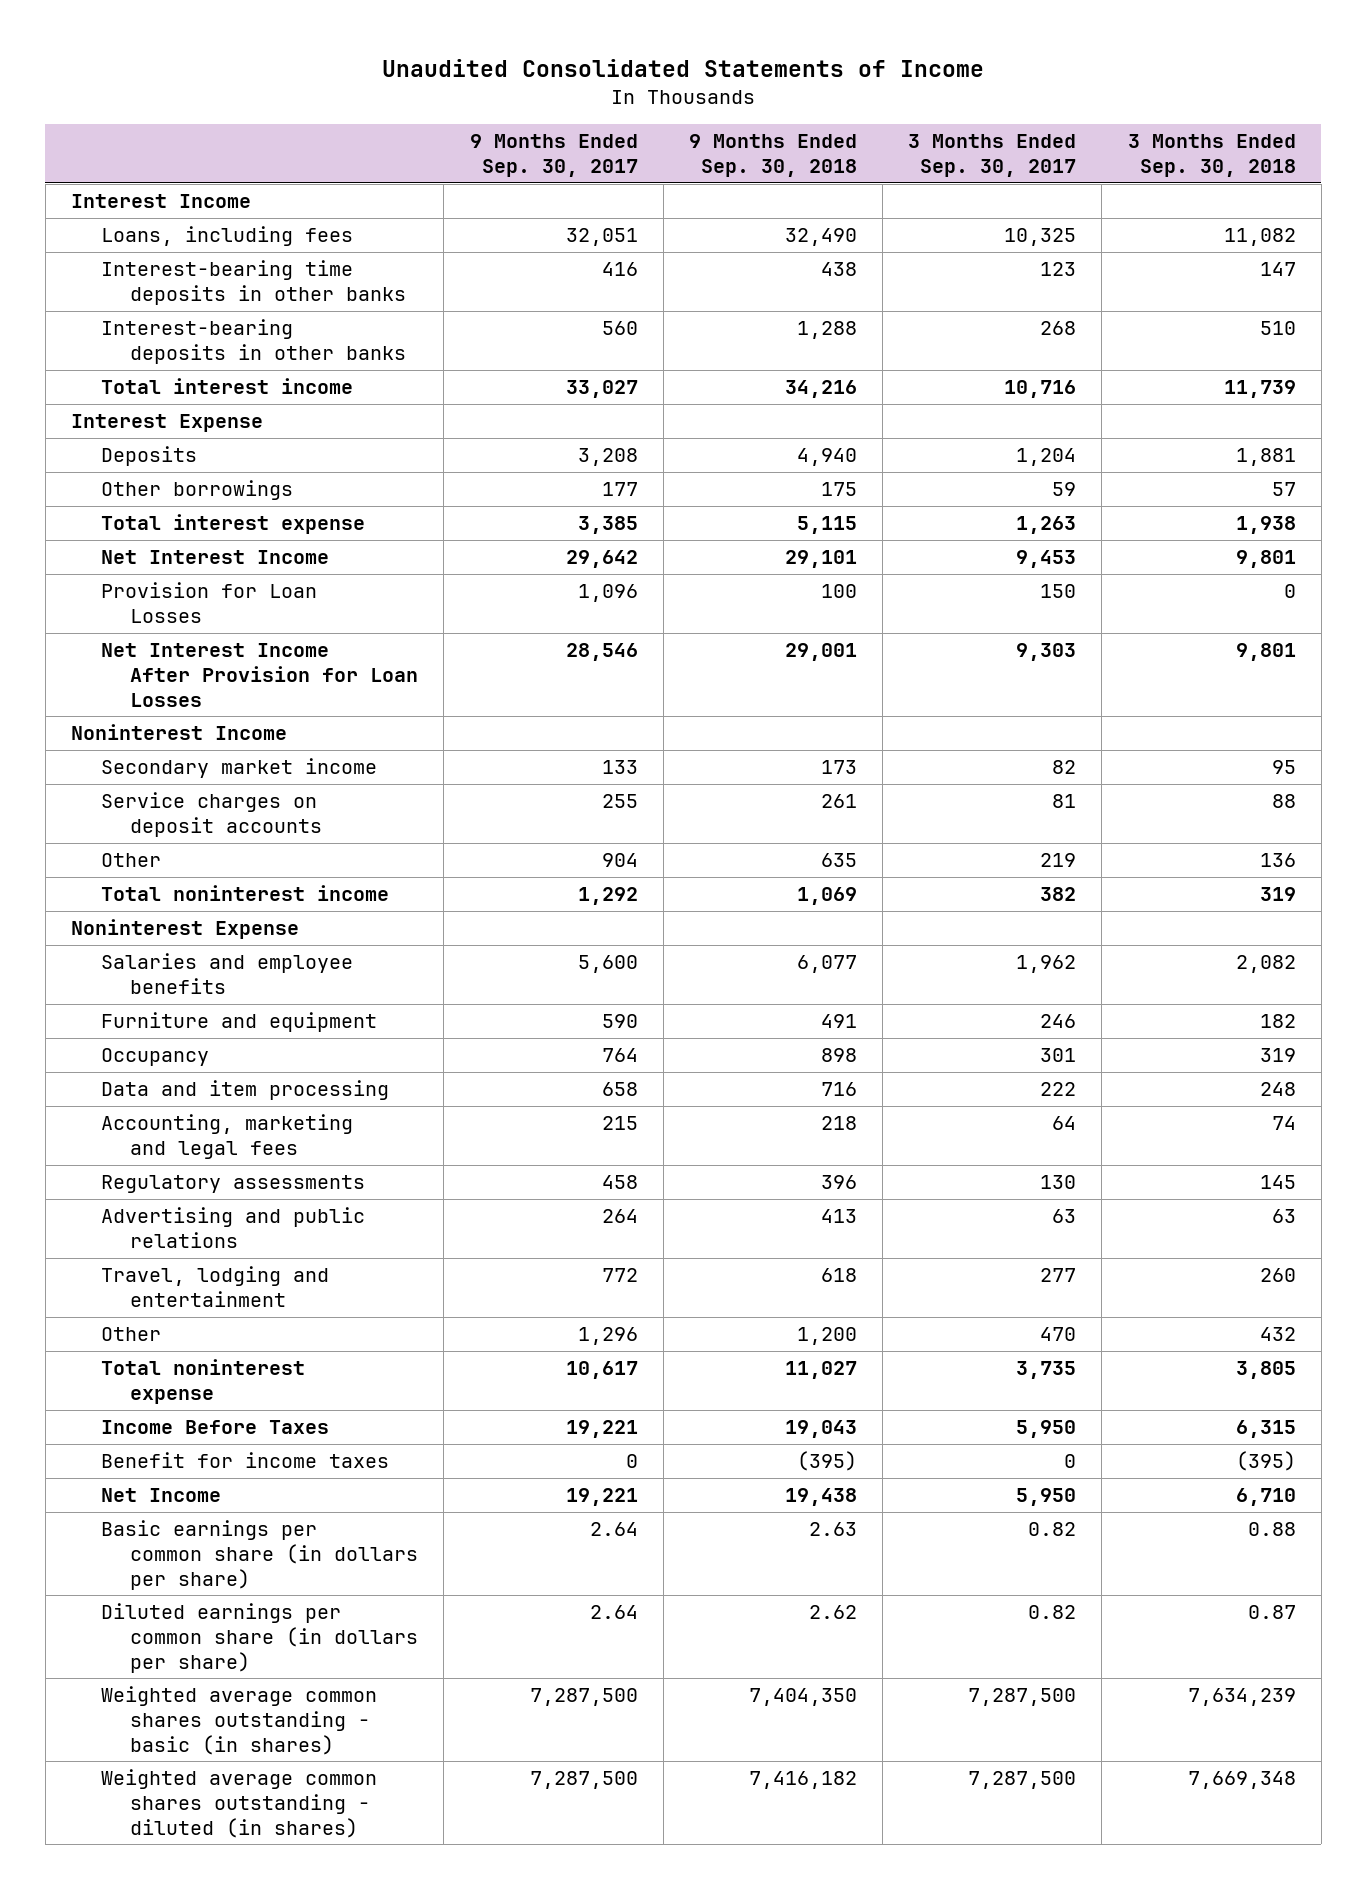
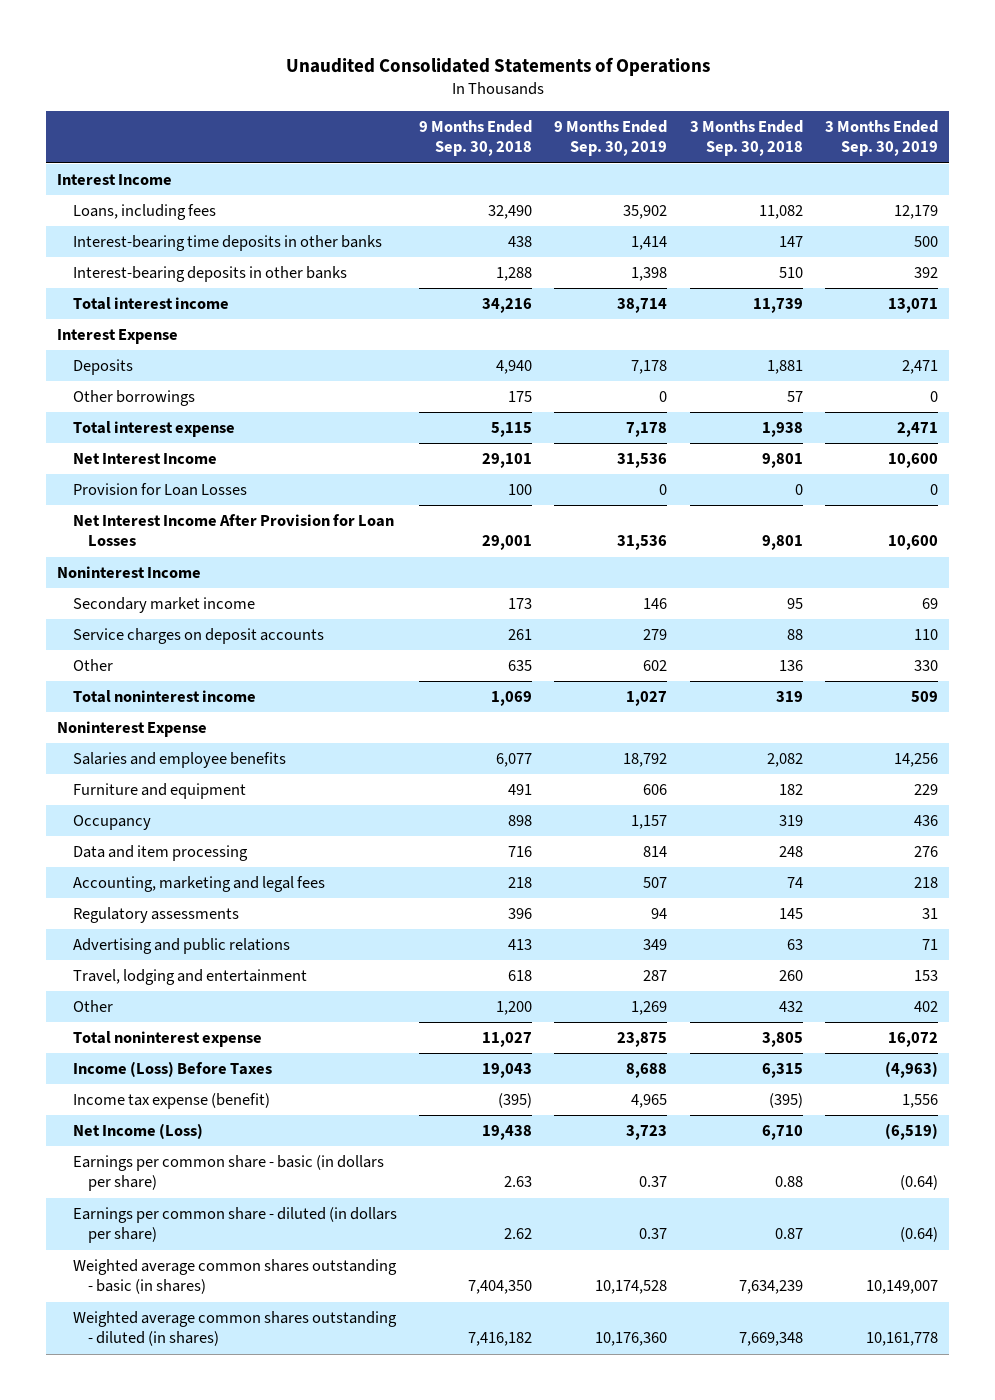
[382,58,985,77] Unaudited Consolidated Statements of Income -> [285,56,710,76] Unaudited Consolidated Statements of Operations
[469,134,638,178] 9 Months Ended Sep. 30, 2017 -> none
[908,134,1077,178] 3 Months Ended Sep. 30, 2017 -> none
none -> [554,120,668,157] 9 Months Ended Sep. 30, 2019
none -> [825,120,939,157] 3 Months Ended Sep. 30, 2019
[100,1420,329,1435] Income Before Taxes -> [72,1061,272,1078] Income (Loss) Before Taxes
[100,1452,389,1469] Benefit for income taxes -> [72,1093,270,1110] Income tax expense (benefit)
[100,1488,221,1503] Net Income -> [72,1123,203,1140] Net Income (Loss)
[100,1520,419,1590] Basic earnings per common share (in dollars per share) -> [72,1155,384,1192] Earnings per common share - basic (in dollars per share)
[100,1603,419,1673] Diluted earnings per common share (in dollars per share) -> [72,1207,397,1244] Earnings per common share - diluted (in dollars per share)

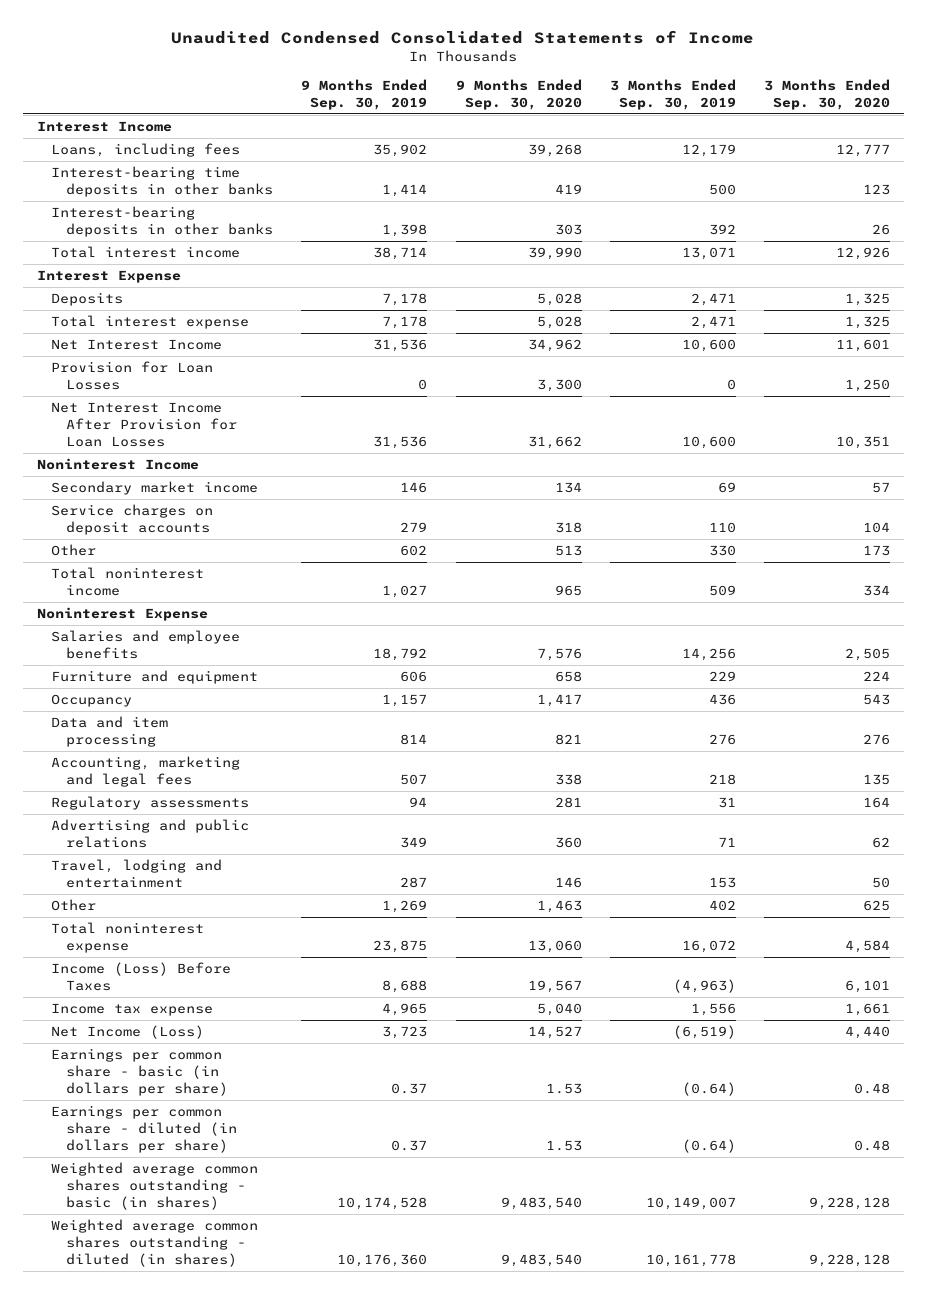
[285,56,710,76] Unaudited Consolidated Statements of Operations -> [171,30,755,45] Unaudited Condensed Consolidated Statements of Income
[418,120,532,157] 9 Months Ended Sep. 30, 2018 -> none
[689,120,803,157] 3 Months Ended Sep. 30, 2018 -> none
none -> [455,79,582,111] 9 Months Ended Sep. 30, 2020
none -> [764,79,891,111] 3 Months Ended Sep. 30, 2020
[72,390,195,407] Other borrowings -> none
[72,1093,270,1110] Income tax expense (benefit) -> [51,1002,214,1016] Income tax expense

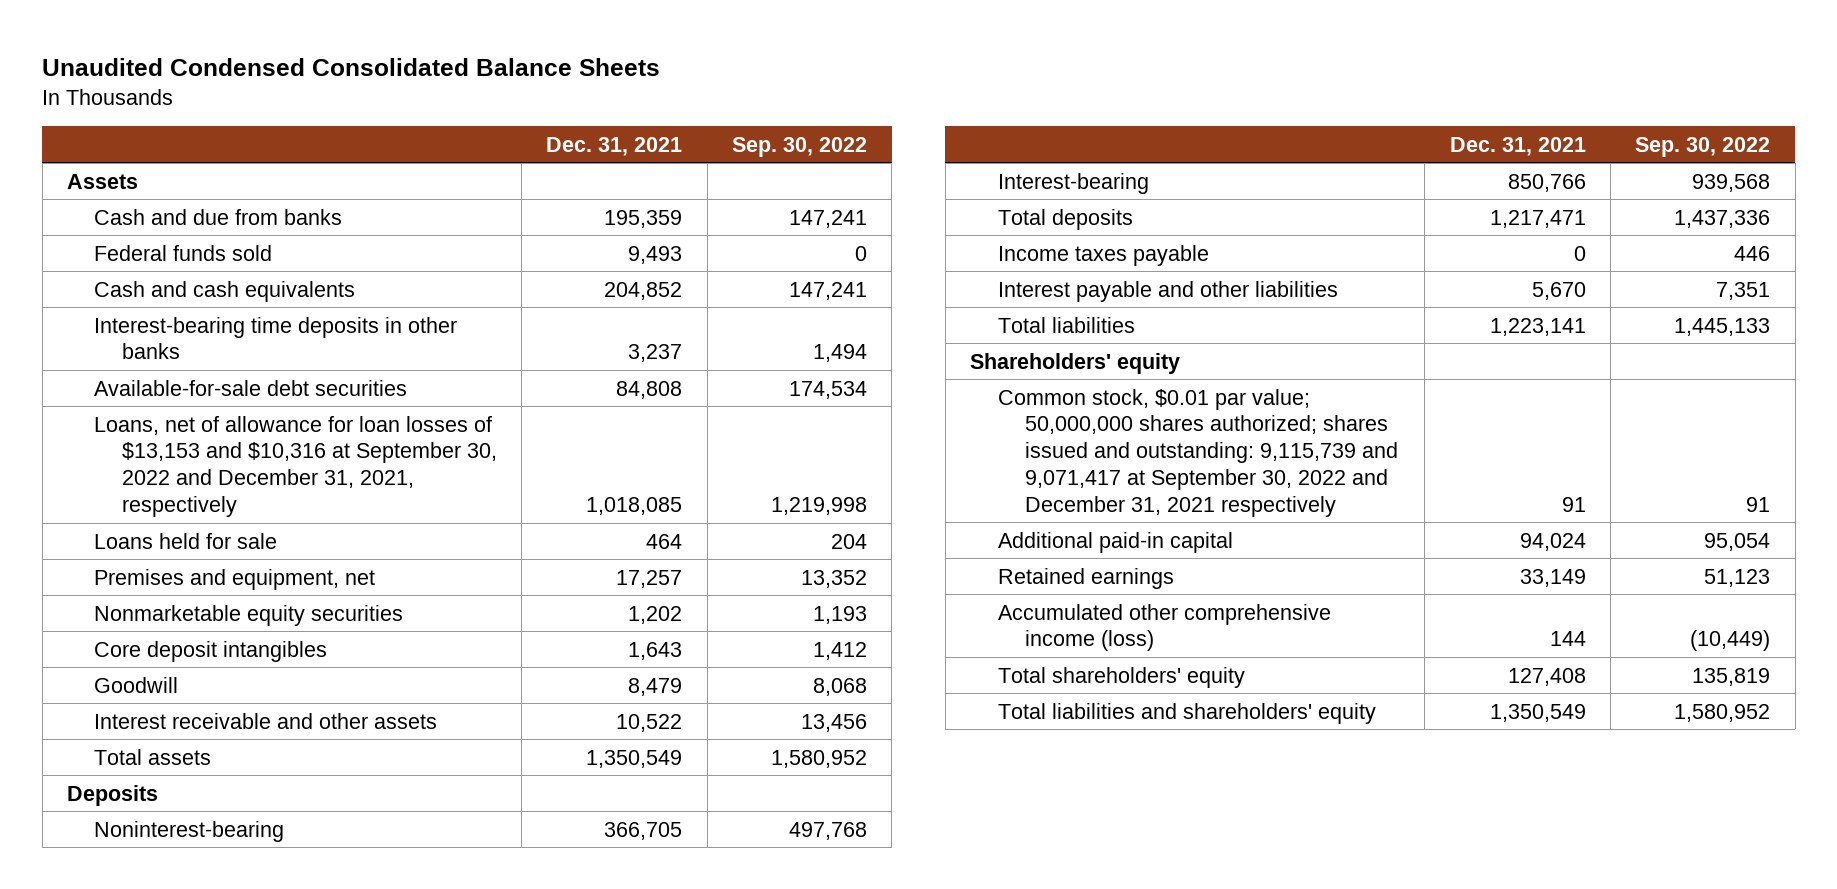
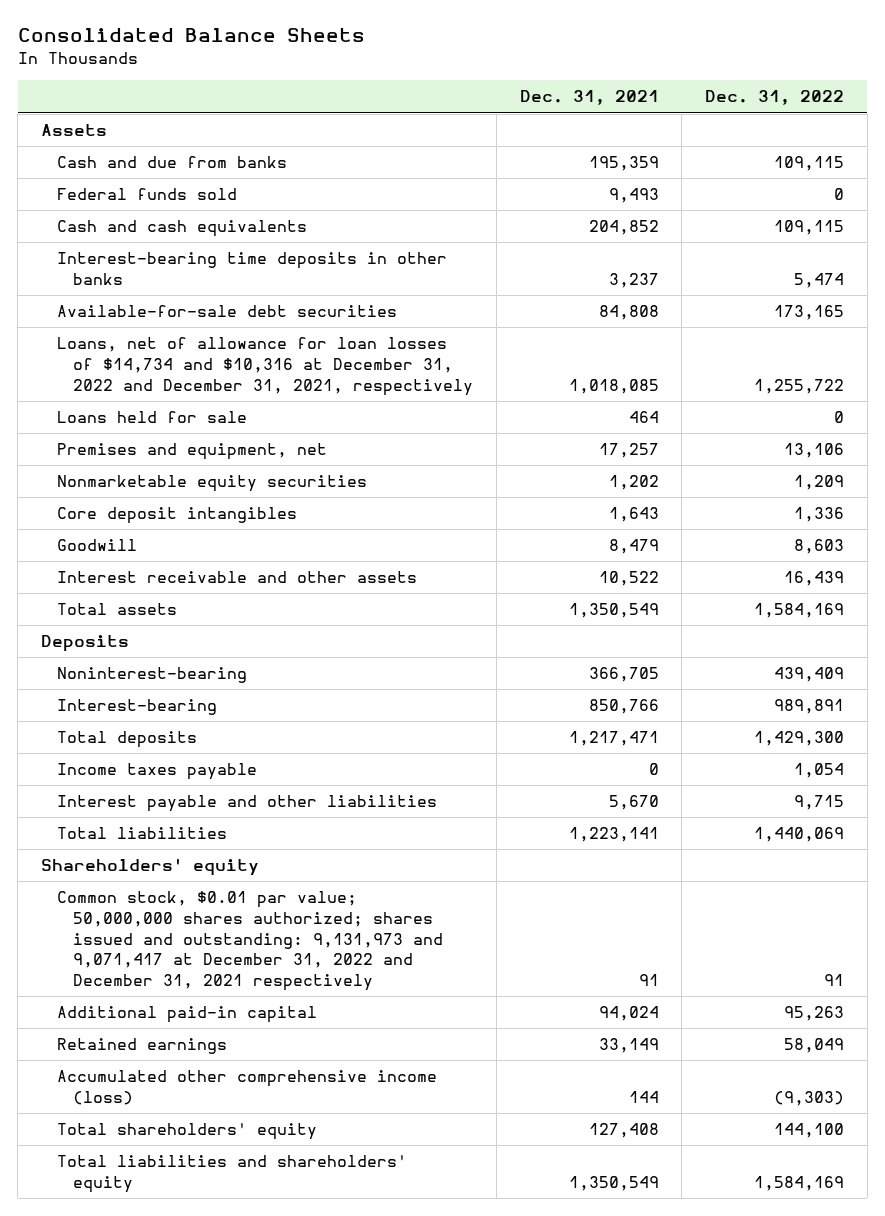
[42,57,661,76] Unaudited Condensed Consolidated Balance Sheets -> [17,28,365,43] Consolidated Balance Sheets
[731,136,867,157] Sep. 30, 2022 -> none
none -> [705,90,845,106] Dec. 31, 2022
[94,415,497,517] Loans, net of allowance for loan losses of $13,153 and $10,316 at September 30, 2022 and December 31, 2021, respectively -> [56,337,474,396] Loans, net of allowance for loan losses of $14,734 and $10,316 at December 31, 2022 and December 31, 2021, respectively
[997,388,1399,517] Common stock, $0.01 par value; 50,000,000 shares authorized; shares issued and outstanding: 9,115,739 and 9,071,417 at September 30, 2022 and December 31, 2021 respectively -> [56,891,444,992] Common stock, $0.01 par value; 50,000,000 shares authorized; shares issued and outstanding: 9,131,973 and 9,071,417 at December 31, 2022 and December 31, 2021 respectively

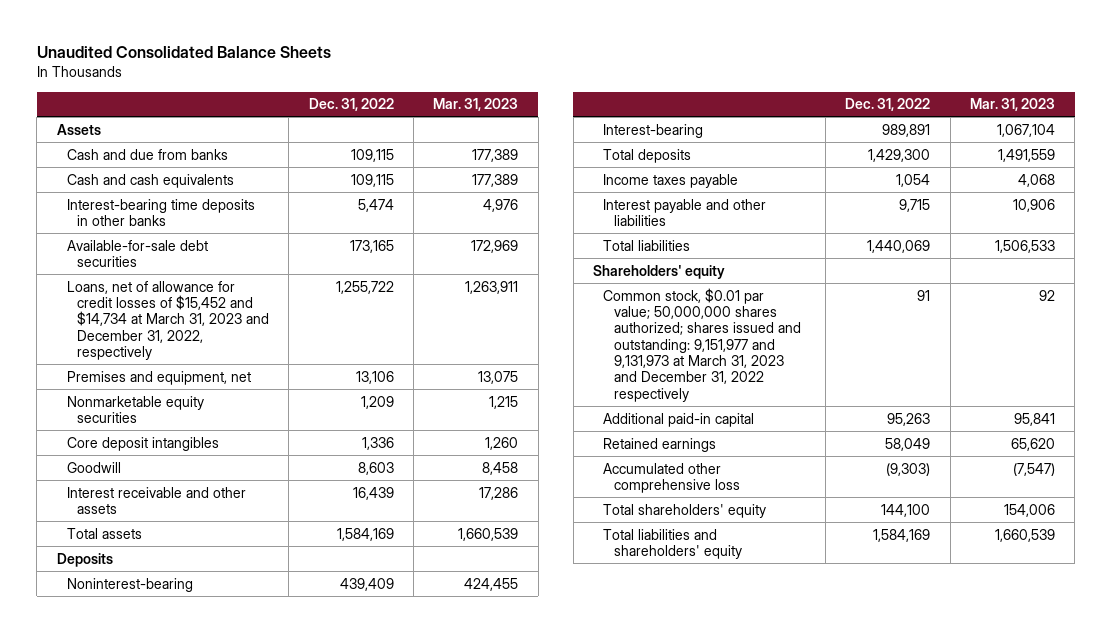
[17,28,365,43] Consolidated Balance Sheets -> [36,46,331,59] Unaudited Consolidated Balance Sheets
[519,90,659,106] Dec. 31, 2021 -> none
none -> [433,98,519,112] Mar. 31, 2023
[56,188,237,201] Federal funds sold -> none
[56,411,247,424] Loans held for sale -> none
[56,337,474,396] Loans, net of allowance for loan losses of $14,734 and $10,316 at December 31, 2022 and December 31, 2021, respectively -> [66,280,269,361] Loans, net of allowance for credit losses of $15,452 and $14,734 at March 31, 2023 and December 31, 2022, respectively
[56,891,444,992] Common stock, $0.01 par value; 50,000,000 shares authorized; shares issued and outstanding: 9,131,973 and 9,071,417 at December 31, 2022 and December 31, 2021 respectively -> [603,287,801,402] Common stock, $0.01 par value; 50,000,000 shares authorized; shares issued and outstanding: 9,151,977 and 9,131,973 at March 31, 2023 and December 31, 2022 respectively
[56,1070,437,1106] Accumulated other comprehensive income (loss) -> [603,462,740,493] Accumulated other comprehensive loss

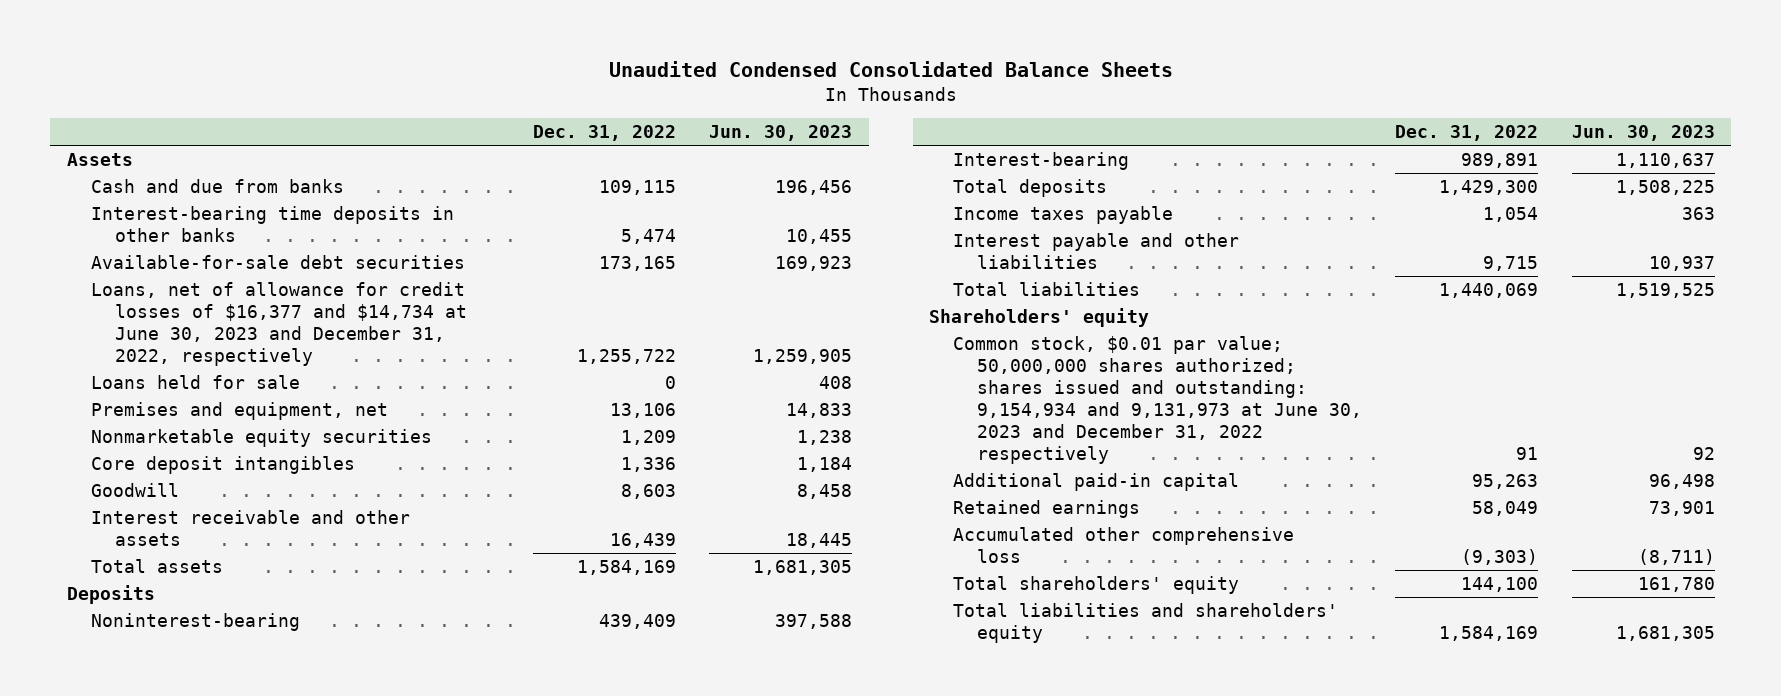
[36,46,331,59] Unaudited Consolidated Balance Sheets -> [608,61,1173,78] Unaudited Condensed Consolidated Balance Sheets
[433,98,519,112] Mar. 31, 2023 -> none
none -> [709,125,853,142] Jun. 30, 2023
[66,173,234,188] Cash and cash equivalents -> none
[66,280,269,361] Loans, net of allowance for credit losses of $15,452 and $14,734 at March 31, 2023 and December 31, 2022, respectively -> [90,281,467,367] Loans, net of allowance for credit losses of $16,377 and $14,734 at June 30, 2023 and December 31, 2022, respectively
none -> [90,374,300,389] Loans held for sale
[603,287,801,402] Common stock, $0.01 par value; 50,000,000 shares authorized; shares issued and outstanding: 9,151,977 and 9,131,973 at March 31, 2023 and December 31, 2022 respectively -> [953,335,1363,465] Common stock, $0.01 par value; 50,000,000 shares authorized; shares issued and outstanding: 9,154,934 and 9,131,973 at June 30, 2023 and December 31, 2022 respectively

